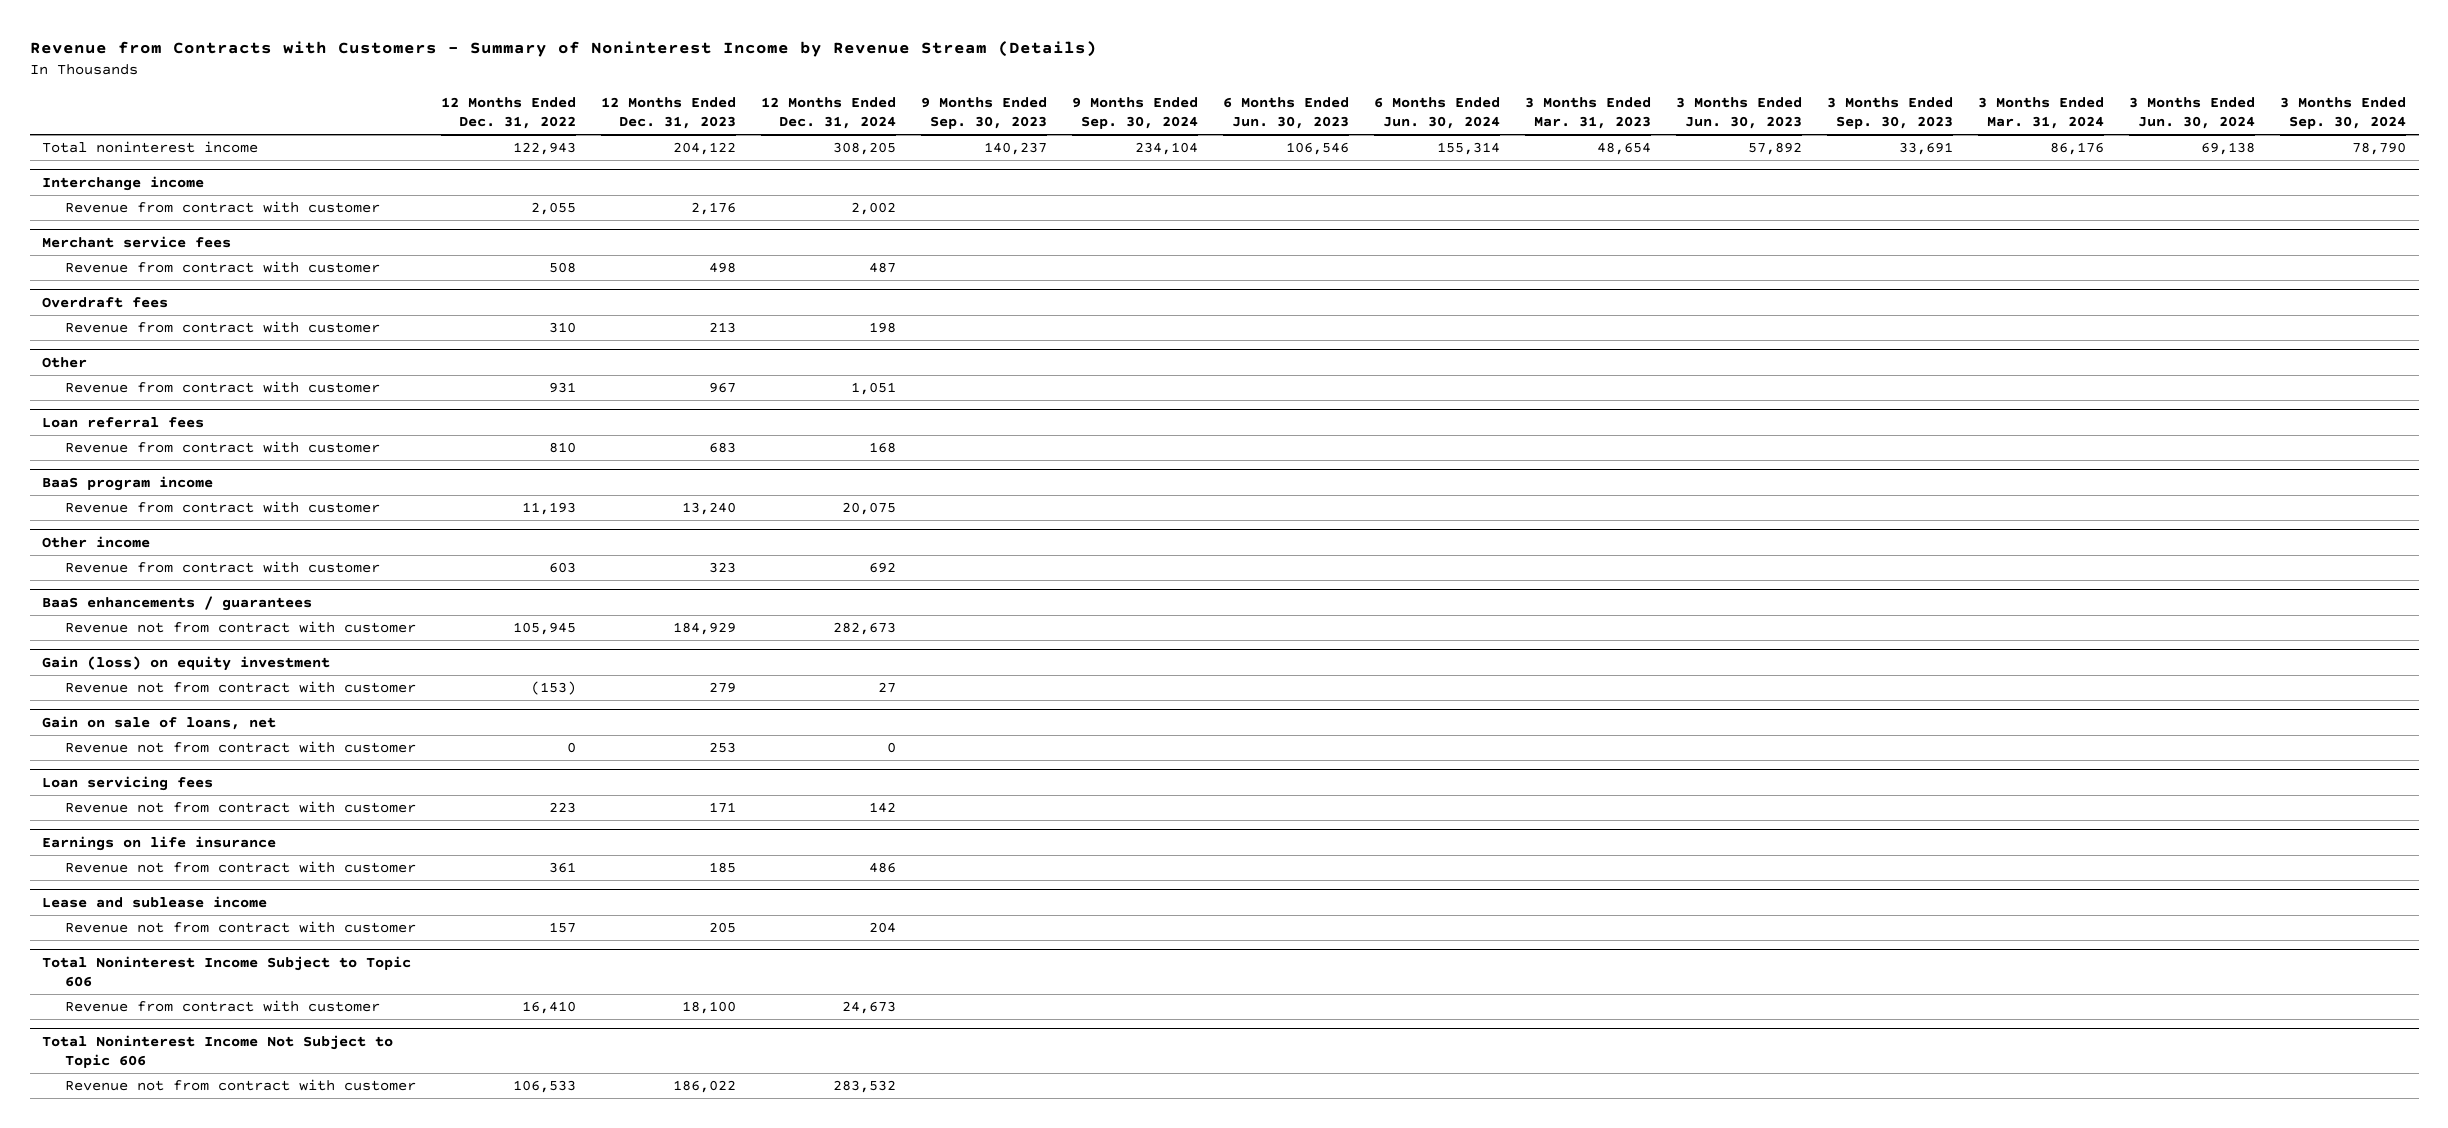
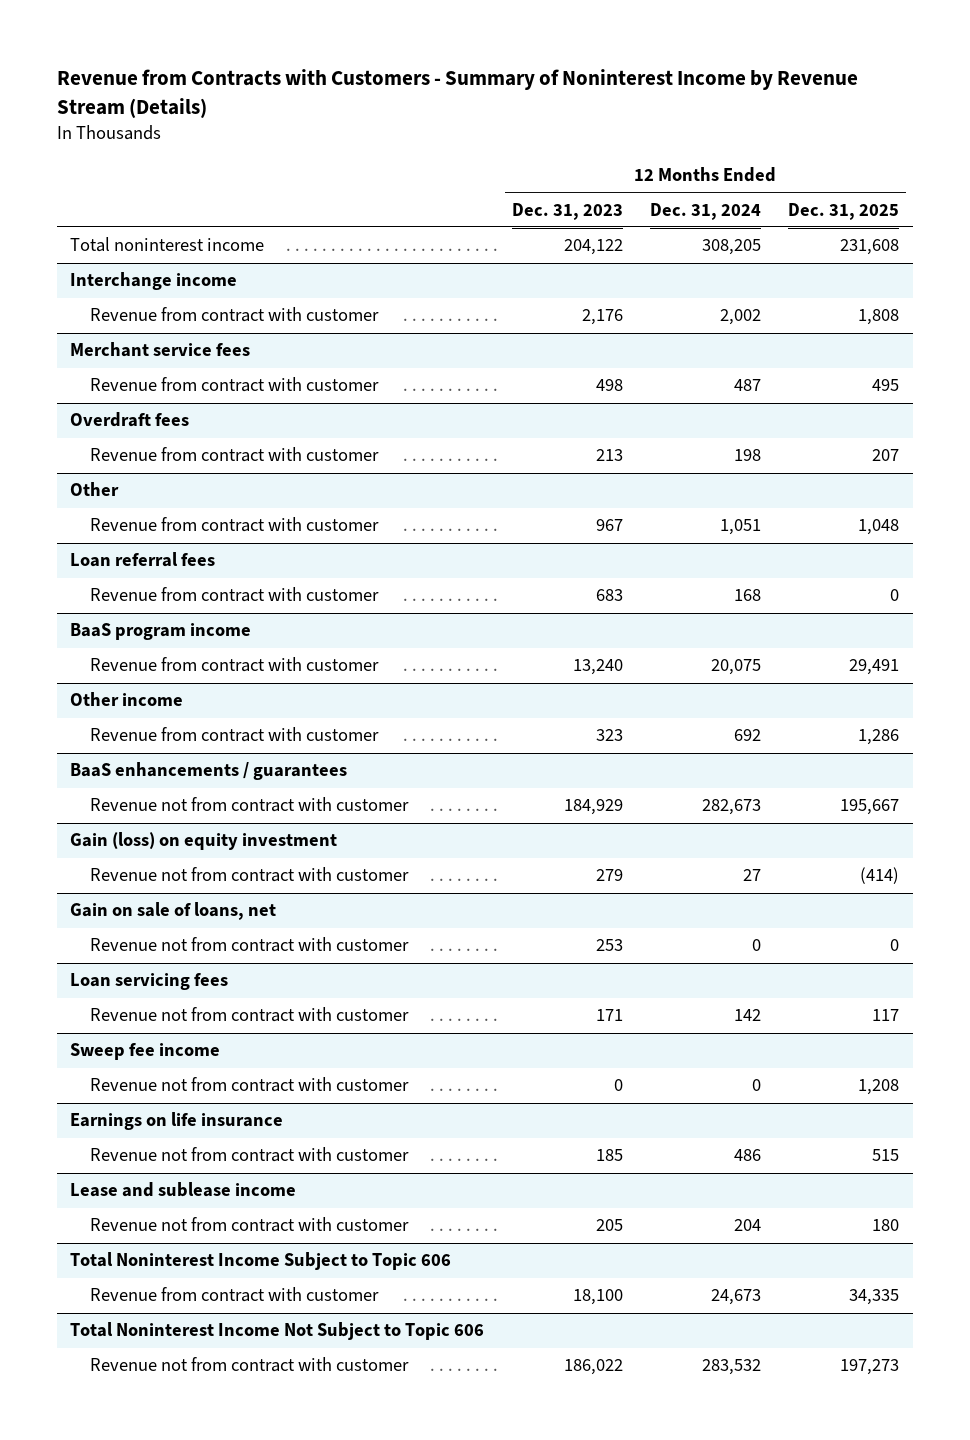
[441,96,577,130] 12 Months Ended Dec. 31, 2022 -> none
[921,96,1048,130] 9 Months Ended Sep. 30, 2023 -> none
[1072,96,1199,130] 9 Months Ended Sep. 30, 2024 -> none
[1223,96,1350,130] 6 Months Ended Jun. 30, 2023 -> none
[1374,96,1501,130] 6 Months Ended Jun. 30, 2024 -> none
[1525,96,1652,130] 3 Months Ended Mar. 31, 2023 -> none
[1676,96,1803,130] 3 Months Ended Jun. 30, 2023 -> none
[1827,96,1954,130] 3 Months Ended Sep. 30, 2023 -> none
[1978,96,2105,130] 3 Months Ended Mar. 31, 2024 -> none
[2129,96,2256,130] 3 Months Ended Jun. 30, 2024 -> none
[2280,96,2407,130] 3 Months Ended Sep. 30, 2024 -> none
none -> [788,202,900,220] Dec. 31, 2025
none -> [70,1043,221,1061] Sweep fee income
none -> [90,1077,410,1093] Revenue not from contract with customer

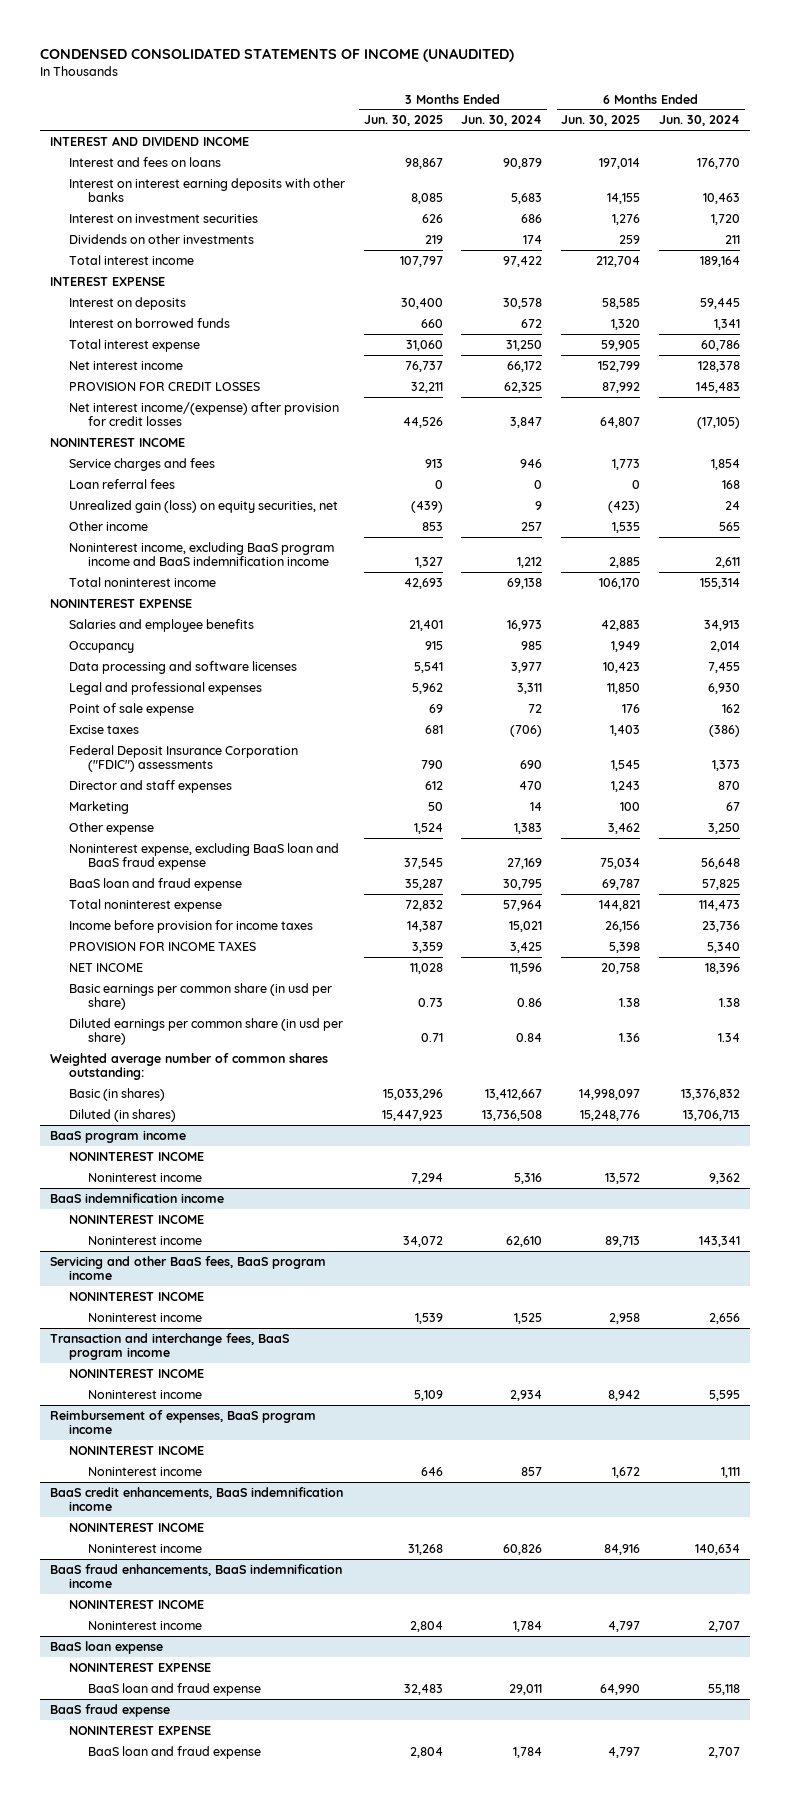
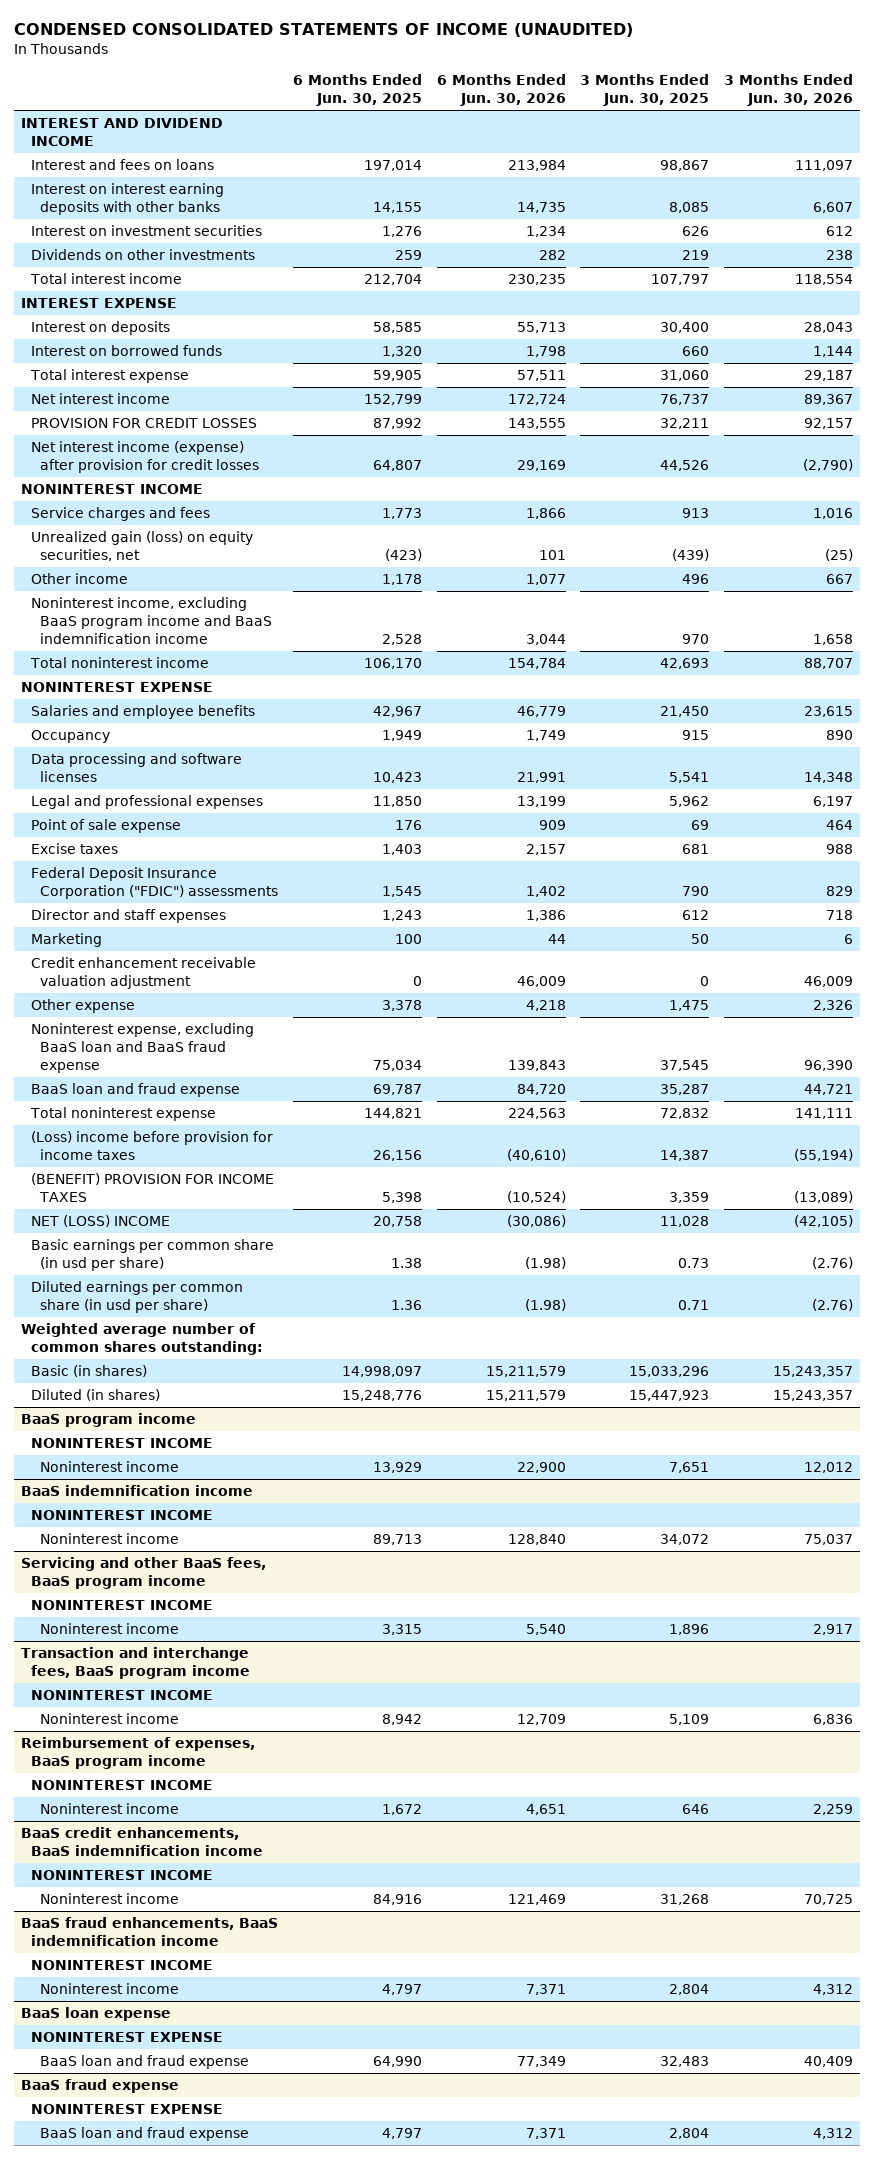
[461,115,543,127] Jun. 30, 2024 -> none
[659,115,741,127] Jun. 30, 2024 -> none
none -> [436,74,566,107] 6 Months Ended Jun. 30, 2026
none -> [723,74,853,107] 3 Months Ended Jun. 30, 2026
[68,401,339,427] Net interest income/(expense) after provision for credit losses -> [30,440,260,474] Net interest income (expense) after provision for credit losses
[68,478,175,489] Loan referral fees -> none
[421,521,443,531] 853 -> [682,573,710,584] 496
[612,521,641,533] 1,535 -> [381,573,422,585] 1,178
[414,557,443,569] 1,327 -> [682,634,710,645] 970
[609,557,641,569] 2,885 -> [381,634,422,646] 2,528
[408,619,443,631] 21,401 -> [660,705,710,717] 21,450
[601,619,641,631] 42,883 -> [372,705,422,717] 42,967
none -> [30,956,256,990] Credit enhancement receivable valuation adjustment
[413,822,443,834] 1,524 -> [669,999,710,1011] 1,475
[608,822,641,834] 3,462 -> [381,999,422,1011] 3,378
[68,919,313,933] Income before provision for income taxes -> [30,1130,273,1161] (Loss) income before provision for income taxes
[68,940,256,951] PROVISION FOR INCOME TAXES -> [30,1172,274,1203] (BENEFIT) PROVISION FOR INCOME TAXES
[68,962,143,972] NET INCOME -> [30,1214,170,1227] NET (LOSS) INCOME
[410,1172,443,1184] 7,294 -> [669,1461,710,1473] 7,651
[605,1172,641,1184] 13,572 -> [372,1461,422,1473] 13,929
[414,1312,443,1324] 1,539 -> [669,1623,710,1635] 1,896
[609,1312,641,1324] 2,958 -> [381,1623,422,1635] 3,315

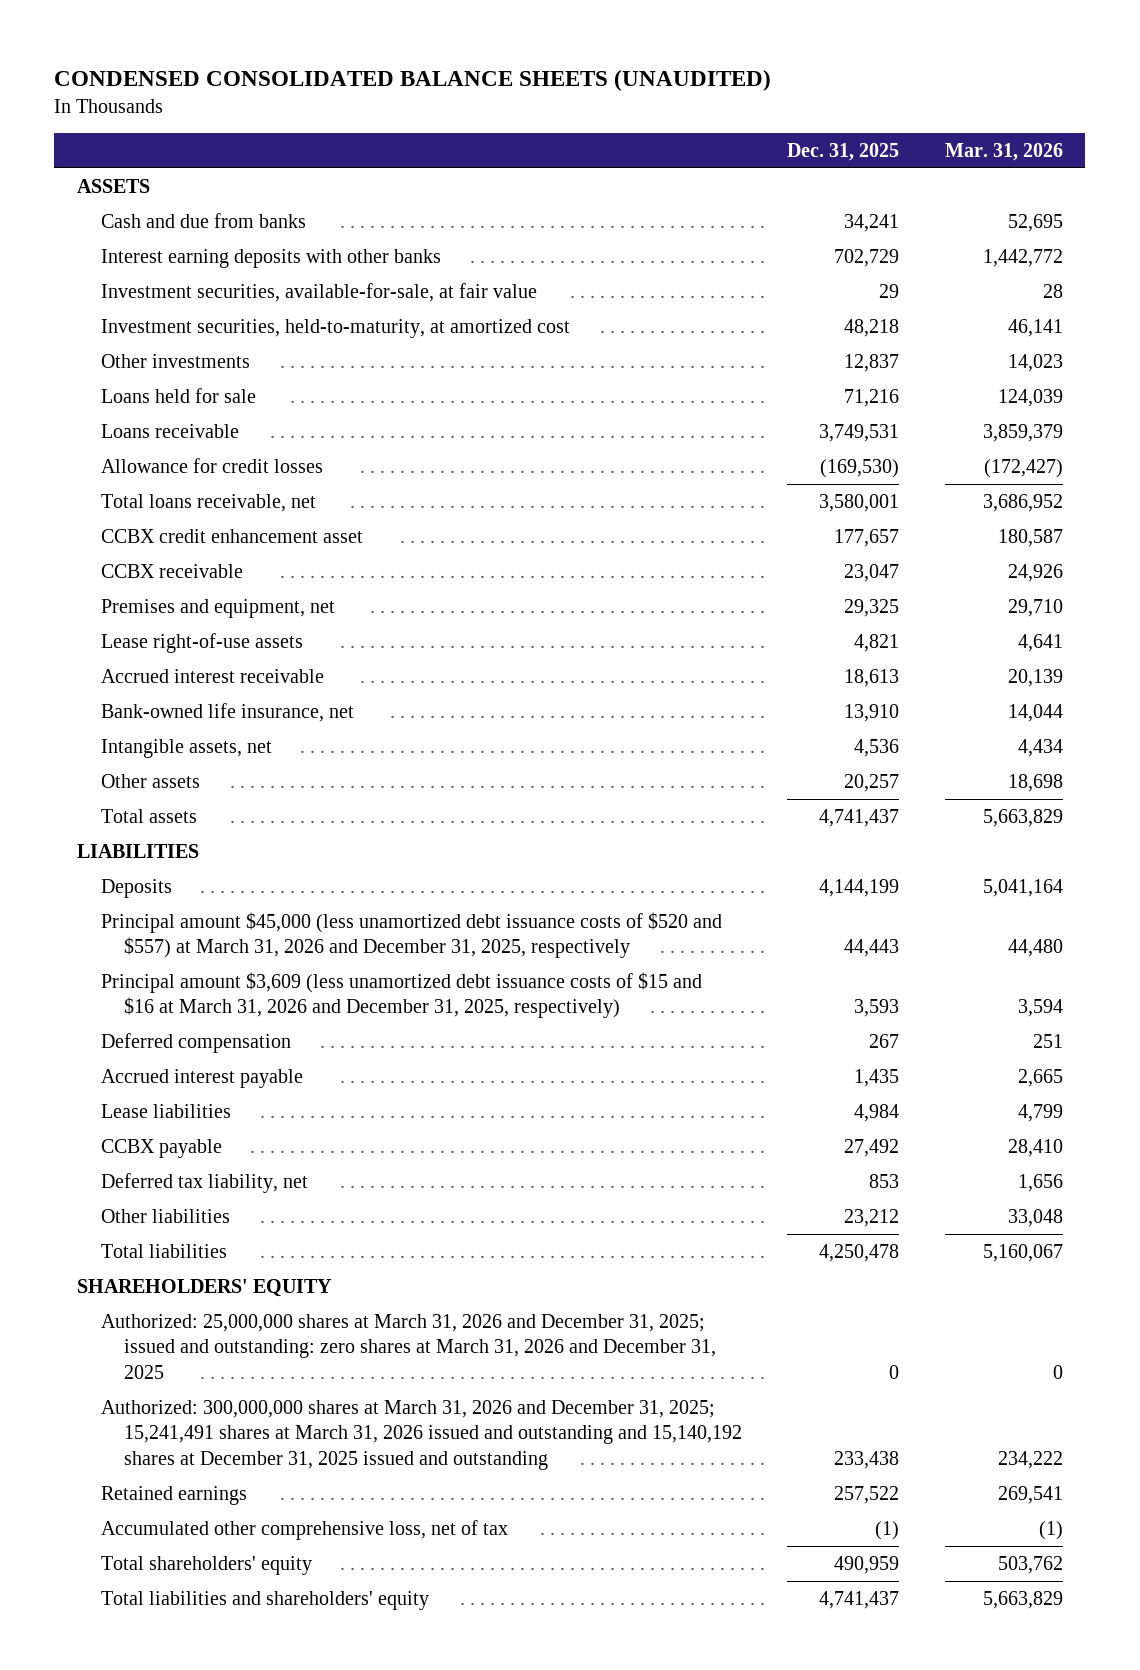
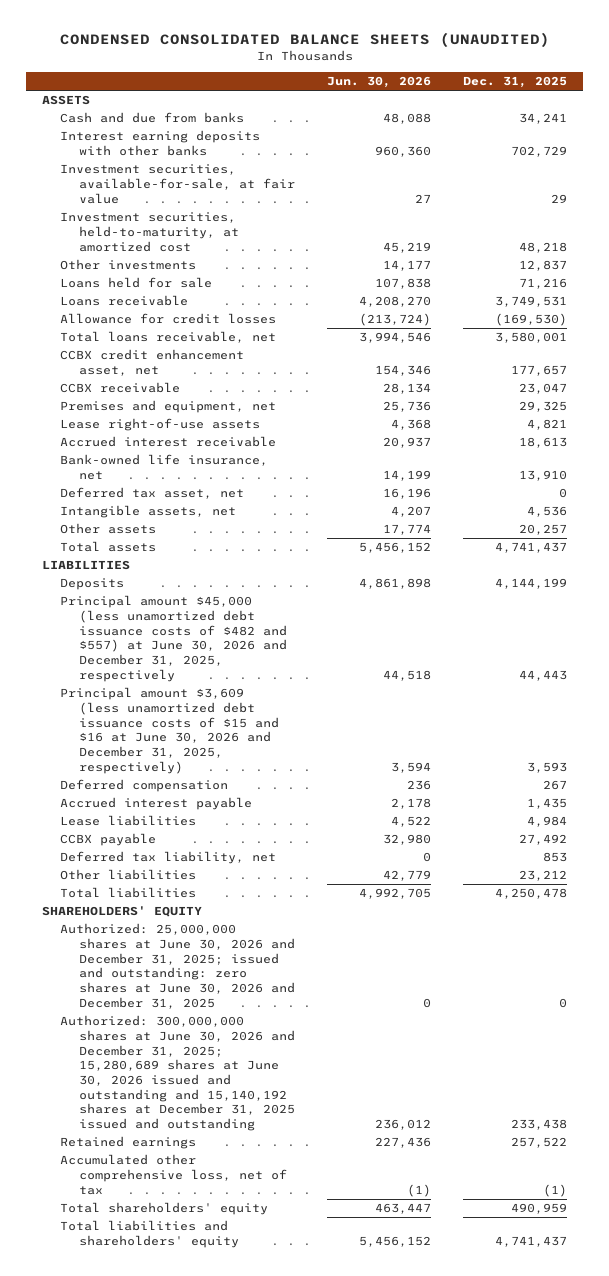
[944,142,1063,161] Mar. 31, 2026 -> none
none -> [326,76,431,89] Jun. 30, 2026
[100,528,363,543] CCBX credit enhancement asset -> [60,349,245,376] CCBX credit enhancement asset, net
none -> [60,487,245,500] Deferred tax asset, net
[100,911,722,959] Principal amount $45,000 (less unamortized debt issuance costs of $520 and $557) at March 31, 2026 and December 31, 2025, respectively -> [60,595,287,682] Principal amount $45,000 (less unamortized debt issuance costs of $482 and $557) at June 30, 2026 and December 31, 2025, respectively
[100,971,702,1019] Principal amount $3,609 (less unamortized debt issuance costs of $15 and $16 at March 31, 2026 and December 31, 2025, respectively) -> [60,687,279,774] Principal amount $3,609 (less unamortized debt issuance costs of $15 and $16 at June 30, 2026 and December 31, 2025, respectively)
[100,1313,716,1379] Authorized: 25,000,000 shares at March 31, 2026 and December 31, 2025; issued and outstanding: zero shares at March 31, 2026 and December 31, 2025 -> [60,923,295,1009] Authorized: 25,000,000 shares at June 30, 2026 and December 31, 2025; issued and outstanding: zero shares at June 30, 2026 and December 31, 2025
[100,1399,742,1470] Authorized: 300,000,000 shares at March 31, 2026 and December 31, 2025; 15,241,491 shares at March 31, 2026 issued and outstanding and 15,140,192 shares at December 31, 2025 issued and outstanding -> [60,1015,295,1131] Authorized: 300,000,000 shares at June 30, 2026 and December 31, 2025; 15,280,689 shares at June 30, 2026 issued and outstanding and 15,140,192 shares at December 31, 2025 issued and outstanding

